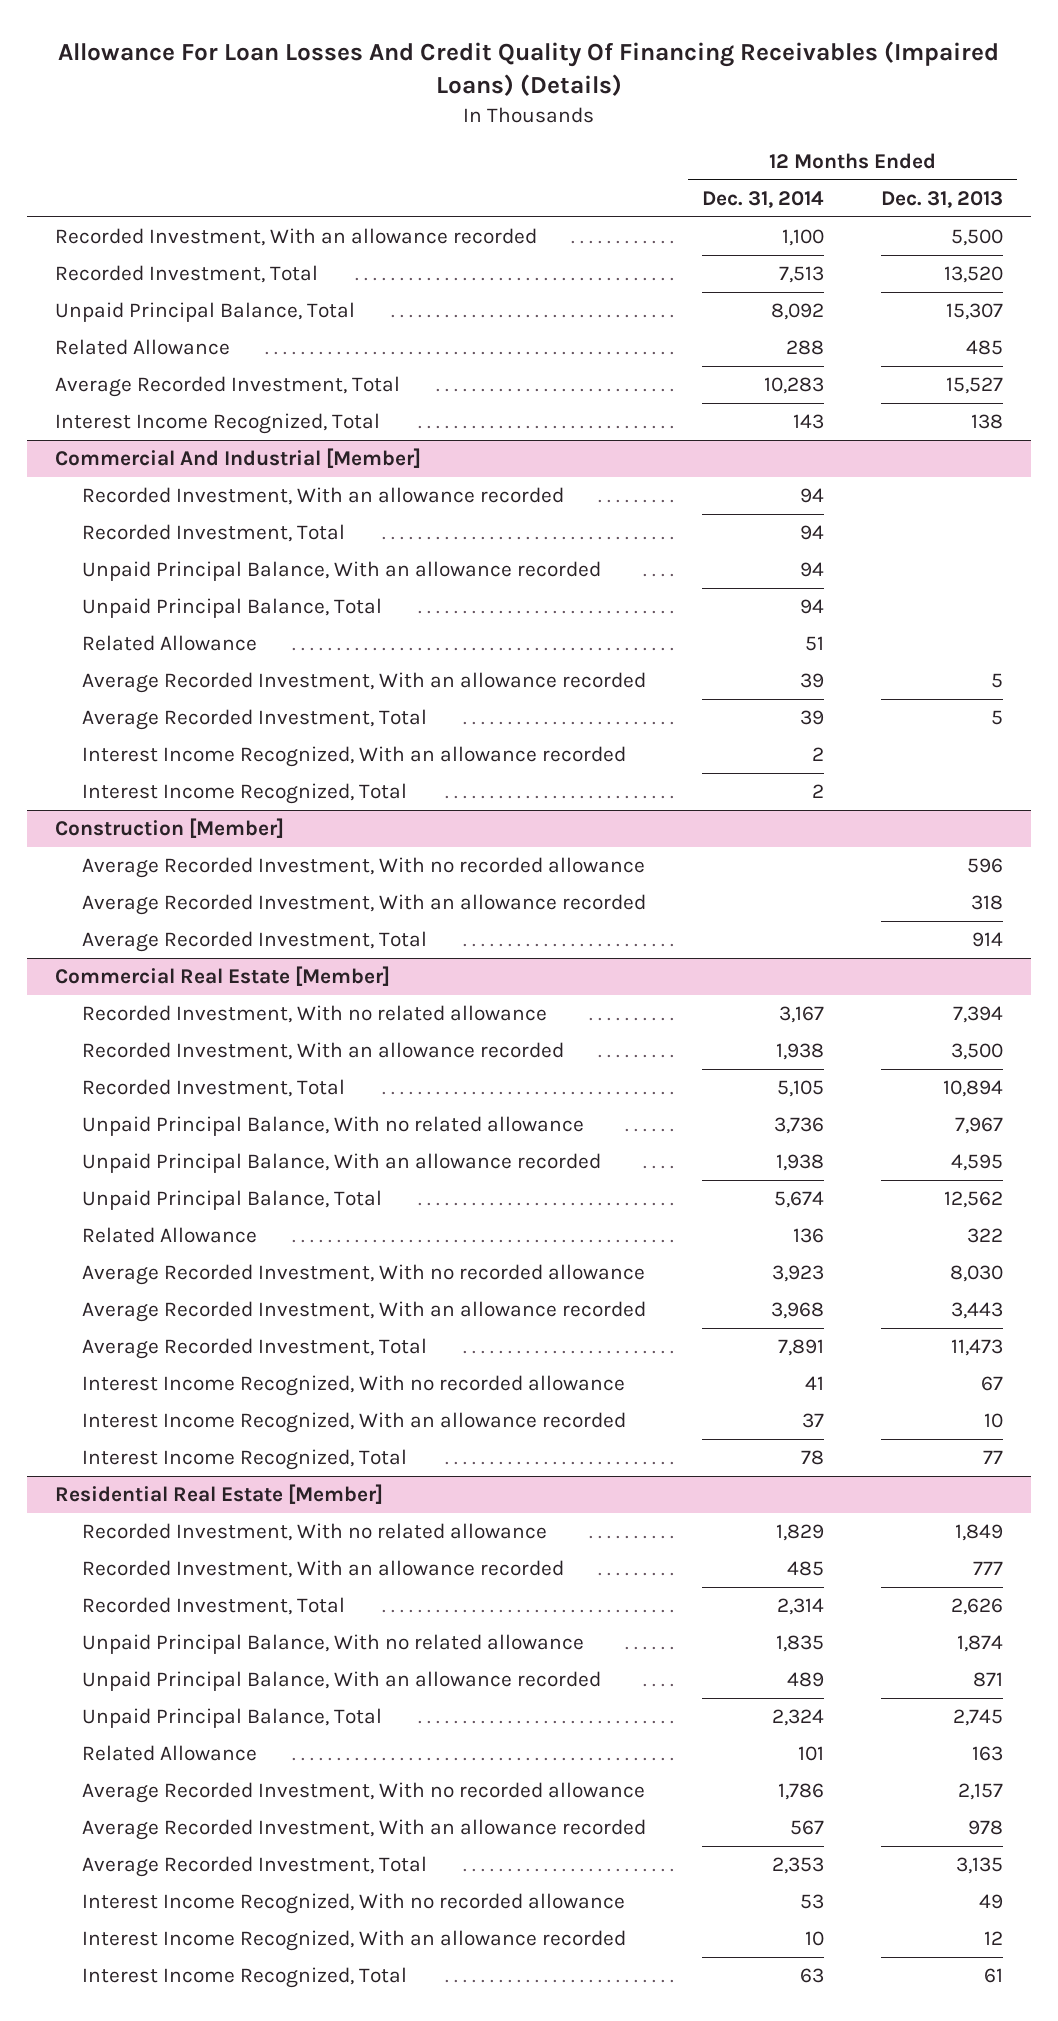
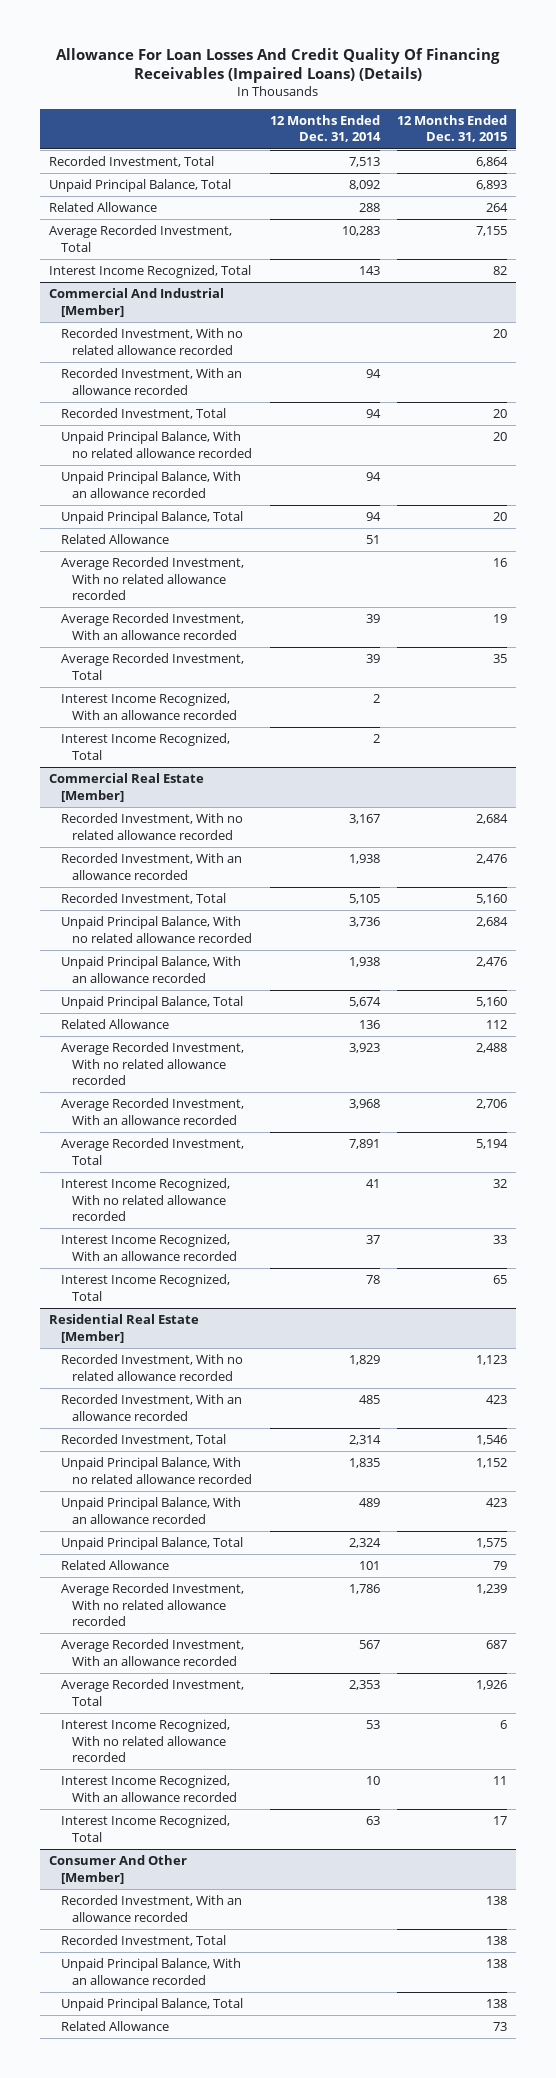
[880,191,1003,209] Dec. 31, 2013 -> none
none -> [397,114,508,143] 12 Months Ended Dec. 31, 2015
[55,228,538,247] Recorded Investment, With an allowance recorded -> none
none -> [60,328,243,355] Recorded Investment, With no related allowance recorded
none -> [60,431,253,458] Unpaid Principal Balance, With no related allowance recorded
none -> [60,557,244,600] Average Recorded Investment, With no related allowance recorded
[55,818,285,839] Construction [Member] -> none
[82,857,646,879] Average Recorded Investment, With no recorded allowance -> none
[82,894,647,916] Average Recorded Investment, With an allowance recorded -> none
[82,931,428,953] Average Recorded Investment, Total -> none
[82,1005,548,1024] Recorded Investment, With no related allowance -> [60,813,243,840] Recorded Investment, With no related allowance recorded
[82,1116,585,1137] Unpaid Principal Balance, With no related allowance -> [60,916,253,943] Unpaid Principal Balance, With no related allowance recorded
[82,1264,646,1286] Average Recorded Investment, With no recorded allowance -> [60,1042,244,1085] Average Recorded Investment, With no related allowance recorded
[82,1375,626,1397] Interest Income Recognized, With no recorded allowance -> [60,1178,230,1221] Interest Income Recognized, With no related allowance recorded
[82,1523,548,1542] Recorded Investment, With no related allowance -> [60,1354,243,1381] Recorded Investment, With no related allowance recorded
[82,1634,585,1655] Unpaid Principal Balance, With no related allowance -> [60,1457,253,1484] Unpaid Principal Balance, With no related allowance recorded
[82,1782,646,1804] Average Recorded Investment, With no recorded allowance -> [60,1583,244,1626] Average Recorded Investment, With no related allowance recorded
[82,1893,626,1915] Interest Income Recognized, With no recorded allowance -> [60,1719,230,1762] Interest Income Recognized, With no related allowance recorded
none -> [48,1855,187,1884] Consumer And Other [Member]
none -> [60,1895,242,1922] Recorded Investment, With an allowance recorded
none -> [60,1935,226,1947] Recorded Investment, Total
none -> [60,1958,241,1985] Unpaid Principal Balance, With an allowance recorded
none -> [60,1998,243,2012] Unpaid Principal Balance, Total
none -> [60,2021,169,2032] Related Allowance

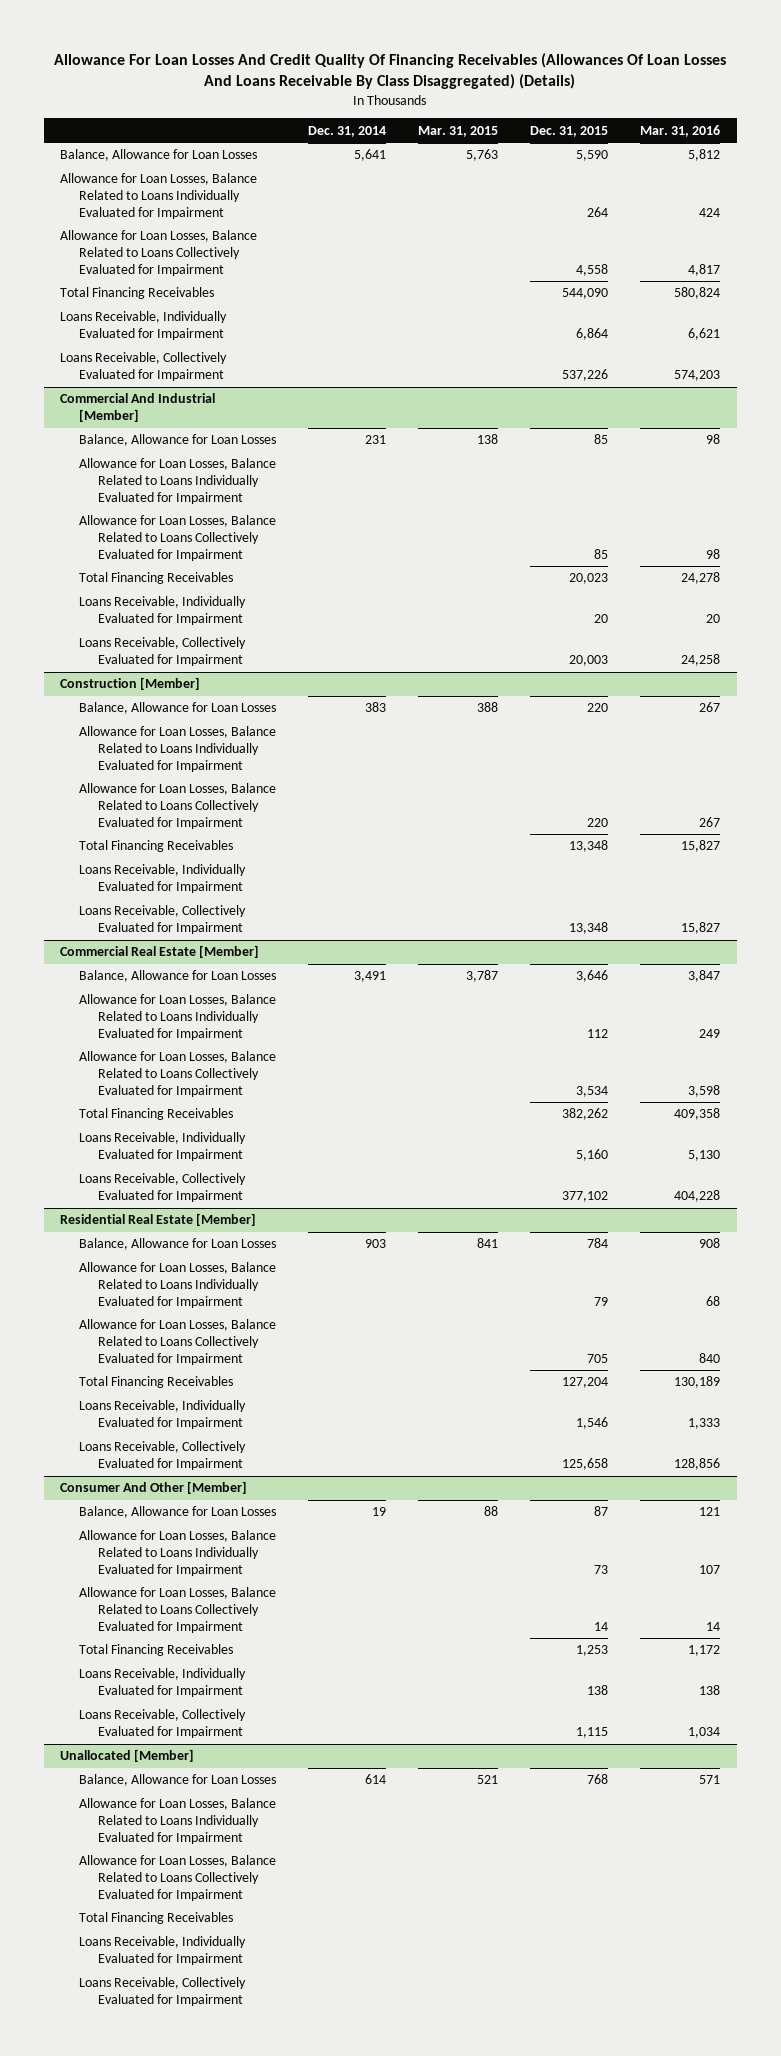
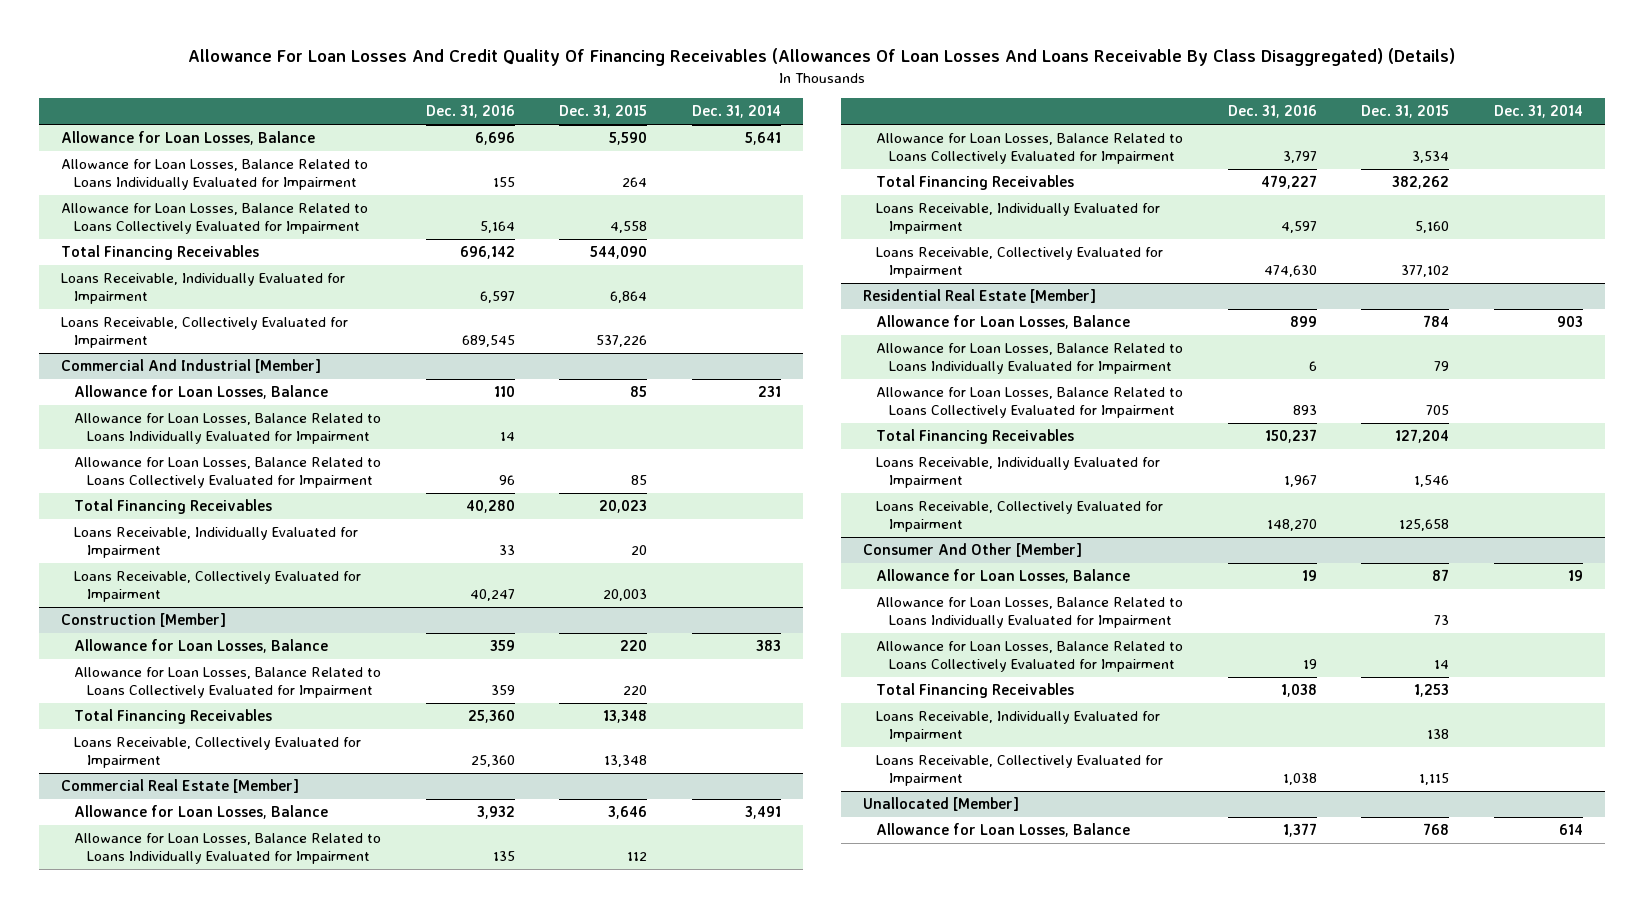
[418,125,499,137] Mar. 31, 2015 -> none
[640,124,721,137] Mar. 31, 2016 -> none
none -> [425,105,515,119] Dec. 31, 2016
[60,149,258,162] Balance, Allowance for Loan Losses -> [61,131,316,146] Allowance for Loan Losses, Balance
[79,434,277,447] Balance, Allowance for Loan Losses -> [74,385,329,400] Allowance for Loan Losses, Balance
[79,726,277,772] Allowance for Loan Losses, Balance Related to Loans Individually Evaluated for Impairment -> none
[79,702,277,715] Balance, Allowance for Loan Losses -> [74,639,329,654] Allowance for Loan Losses, Balance
[79,864,247,894] Loans Receivable, Individually Evaluated for Impairment -> none
[79,970,277,983] Balance, Allowance for Loan Losses -> [74,805,329,820] Allowance for Loan Losses, Balance
[79,1238,277,1251] Balance, Allowance for Loan Losses -> [876,315,1131,330] Allowance for Loan Losses, Balance
[79,1506,277,1519] Balance, Allowance for Loan Losses -> [876,569,1131,584] Allowance for Loan Losses, Balance
[79,1798,277,1844] Allowance for Loan Losses, Balance Related to Loans Individually Evaluated for Impairment -> none
[79,1855,277,1901] Allowance for Loan Losses, Balance Related to Loans Collectively Evaluated for Impairment -> none
[79,1912,234,1925] Total Financing Receivables -> none
[79,1936,247,1966] Loans Receivable, Individually Evaluated for Impairment -> none
[79,1977,247,2007] Loans Receivable, Collectively Evaluated for Impairment -> none
[79,1774,277,1787] Balance, Allowance for Loan Losses -> [876,823,1131,838] Allowance for Loan Losses, Balance

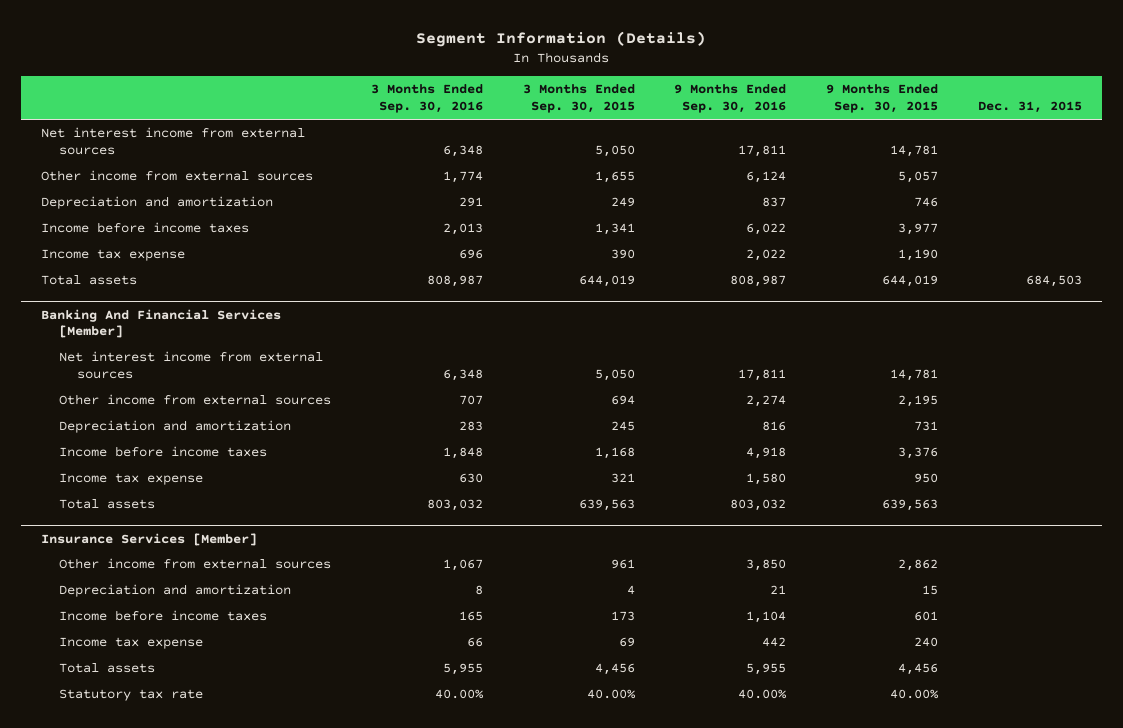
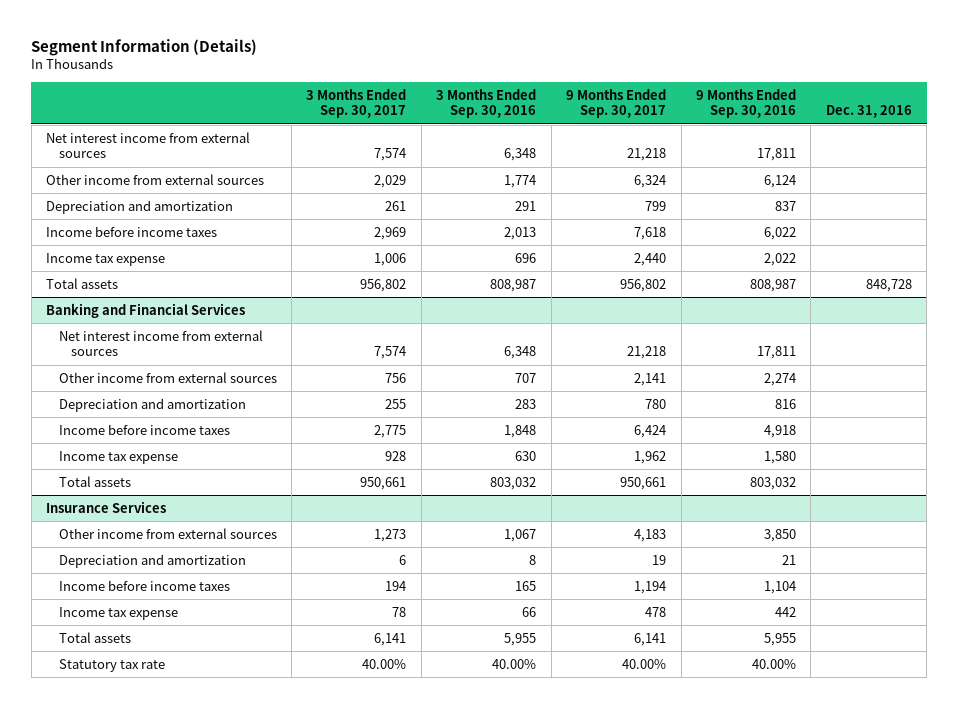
[522,84,635,114] 3 Months Ended Sep. 30, 2015 -> none
[826,84,939,114] 9 Months Ended Sep. 30, 2015 -> none
[978,101,1083,114] Dec. 31, 2015 -> none
none -> [306,88,407,119] 3 Months Ended Sep. 30, 2017
none -> [566,88,667,119] 9 Months Ended Sep. 30, 2017
none -> [825,105,912,119] Dec. 31, 2016
[40,308,281,339] Banking And Financial Services [Member] -> [46,302,246,318] Banking and Financial Services
[40,532,257,546] Insurance Services [Member] -> [46,500,167,513] Insurance Services

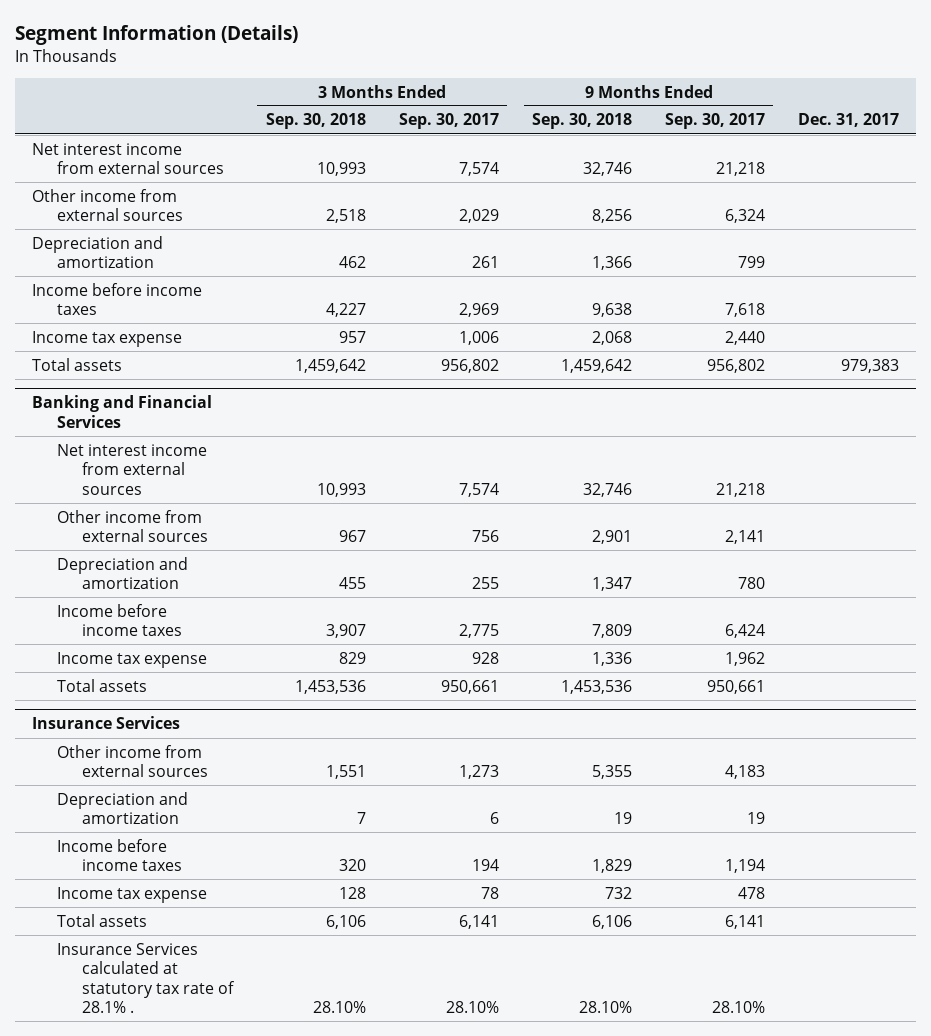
[436,88,537,119] 3 Months Ended Sep. 30, 2016 -> none
[696,88,797,119] 9 Months Ended Sep. 30, 2016 -> none
[825,105,912,119] Dec. 31, 2016 -> none
none -> [265,113,366,130] Sep. 30, 2018
none -> [532,113,633,130] Sep. 30, 2018
none -> [798,113,900,128] Dec. 31, 2017
[58,658,165,672] Statutory tax rate -> [56,942,235,1014] Insurance Services calculated at statutory tax rate of 28.1% .
[362,658,407,669] 40.00% -> [445,1001,499,1014] 28.10%
[622,658,667,669] 40.00% -> [712,1001,766,1014] 28.10%

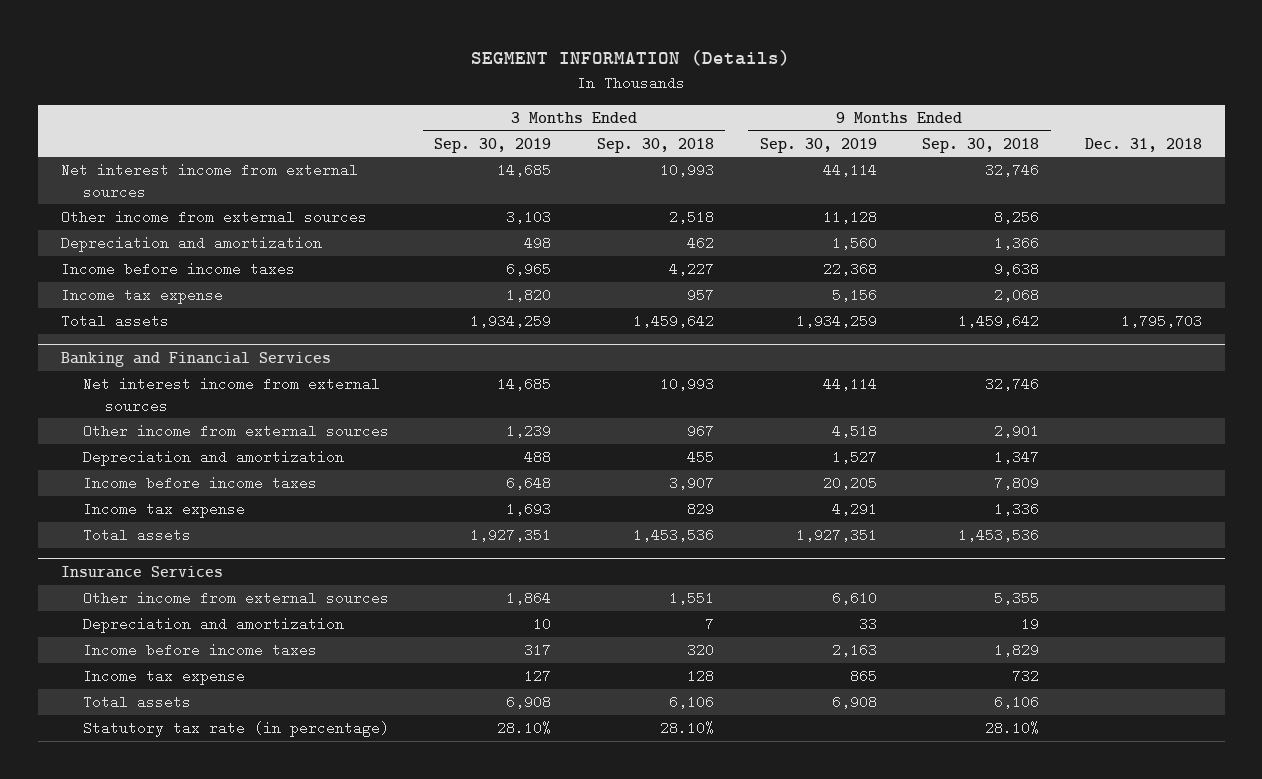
[15,25,299,46] Segment Information (Details) -> [471,50,791,67] SEGMENT INFORMATION (Details)
[398,113,499,130] Sep. 30, 2017 -> none
[665,113,766,130] Sep. 30, 2017 -> none
[798,113,900,128] Dec. 31, 2017 -> none
none -> [434,137,552,153] Sep. 30, 2019
none -> [759,137,877,153] Sep. 30, 2019
none -> [1084,137,1202,152] Dec. 31, 2018
[56,942,235,1014] Insurance Services calculated at statutory tax rate of 28.1% . -> [82,721,389,738] Statutory tax rate (in percentage)

